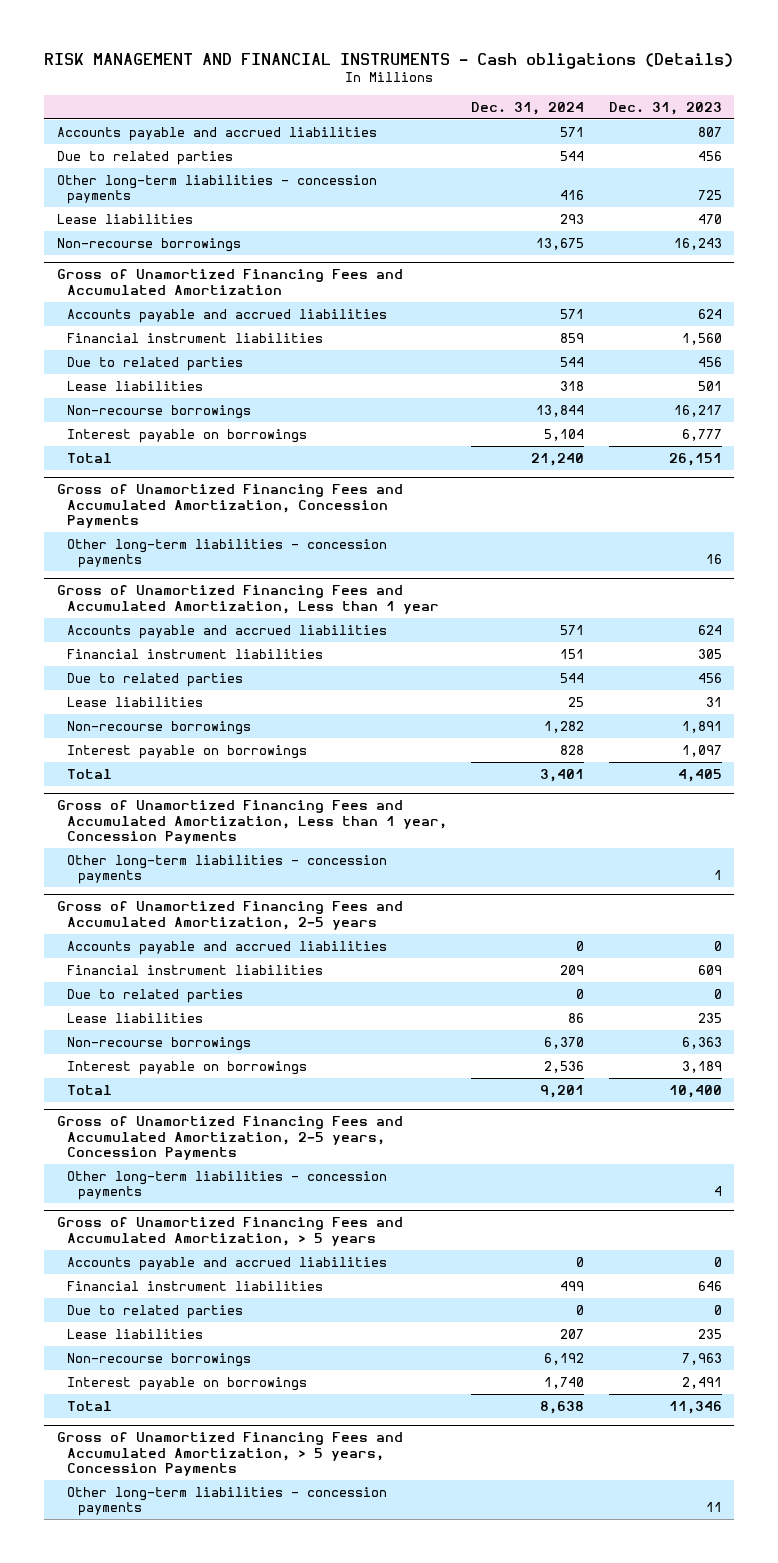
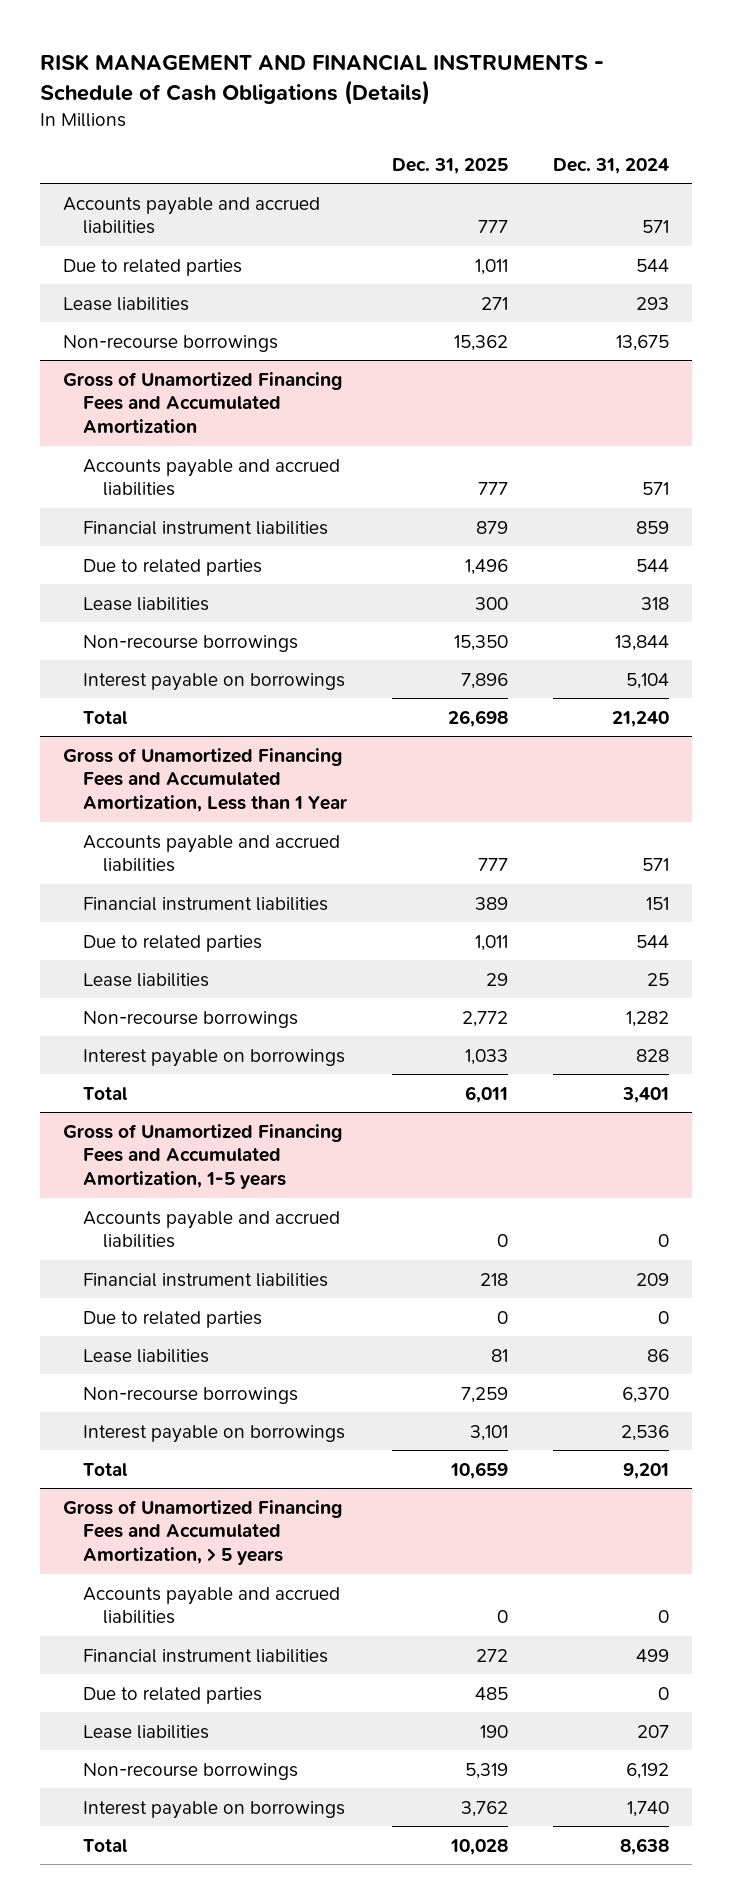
[44,52,734,69] RISK MANAGEMENT AND FINANCIAL INSTRUMENTS - Cash obligations (Details) -> [40,53,605,105] RISK MANAGEMENT AND FINANCIAL INSTRUMENTS - Schedule of Cash Obligations (Details)
[608,101,722,115] Dec. 31, 2023 -> none
none -> [392,157,509,174] Dec. 31, 2025
[56,174,377,205] Other long-term liabilities - concession payments -> none
[56,484,403,529] Gross of Unamortized Financing Fees and Accumulated Amortization, Concession Payments -> none
[67,538,388,569] Other long-term liabilities - concession payments -> none
[56,585,440,614] Gross of Unamortized Financing Fees and Accumulated Amortization, Less than 1 year -> [62,747,348,812] Gross of Unamortized Financing Fees and Accumulated Amortization, Less than 1 Year
[56,800,448,845] Gross of Unamortized Financing Fees and Accumulated Amortization, Less than 1 year, Concession Payments -> none
[67,854,388,885] Other long-term liabilities - concession payments -> none
[56,901,403,930] Gross of Unamortized Financing Fees and Accumulated Amortization, 2-5 years -> [62,1123,342,1189] Gross of Unamortized Financing Fees and Accumulated Amortization, 1-5 years
[56,1116,403,1161] Gross of Unamortized Financing Fees and Accumulated Amortization, 2-5 years, Concession Payments -> none
[67,1170,388,1201] Other long-term liabilities - concession payments -> none
[56,1432,403,1477] Gross of Unamortized Financing Fees and Accumulated Amortization, > 5 years, Concession Payments -> none
[67,1486,388,1517] Other long-term liabilities - concession payments -> none

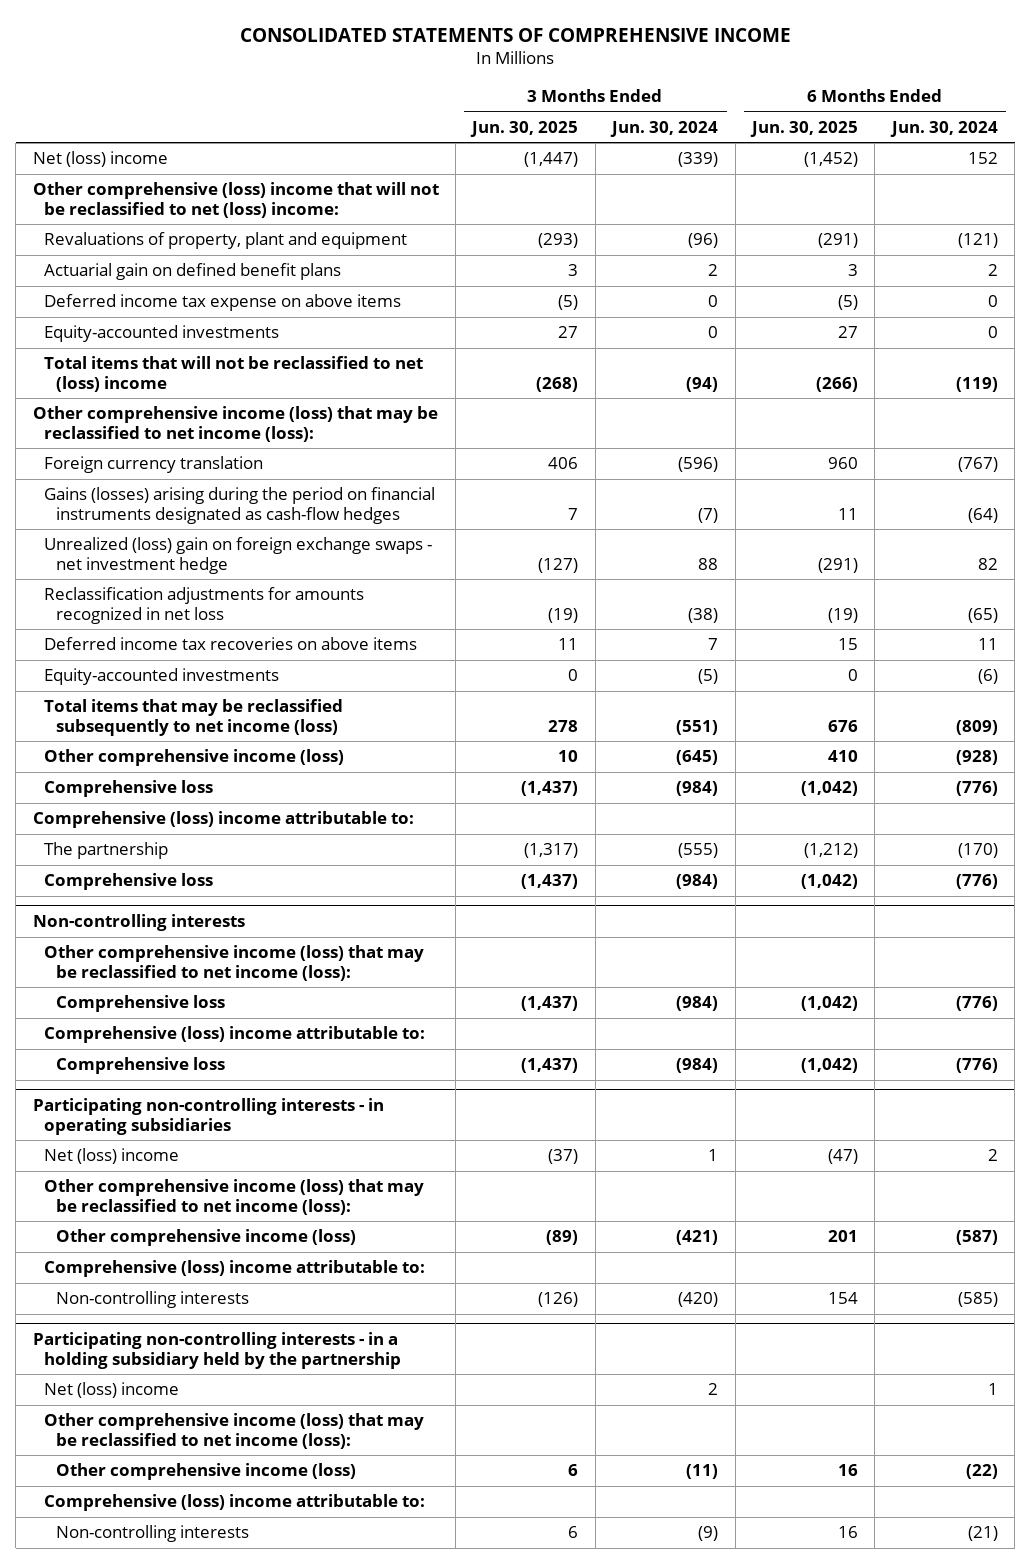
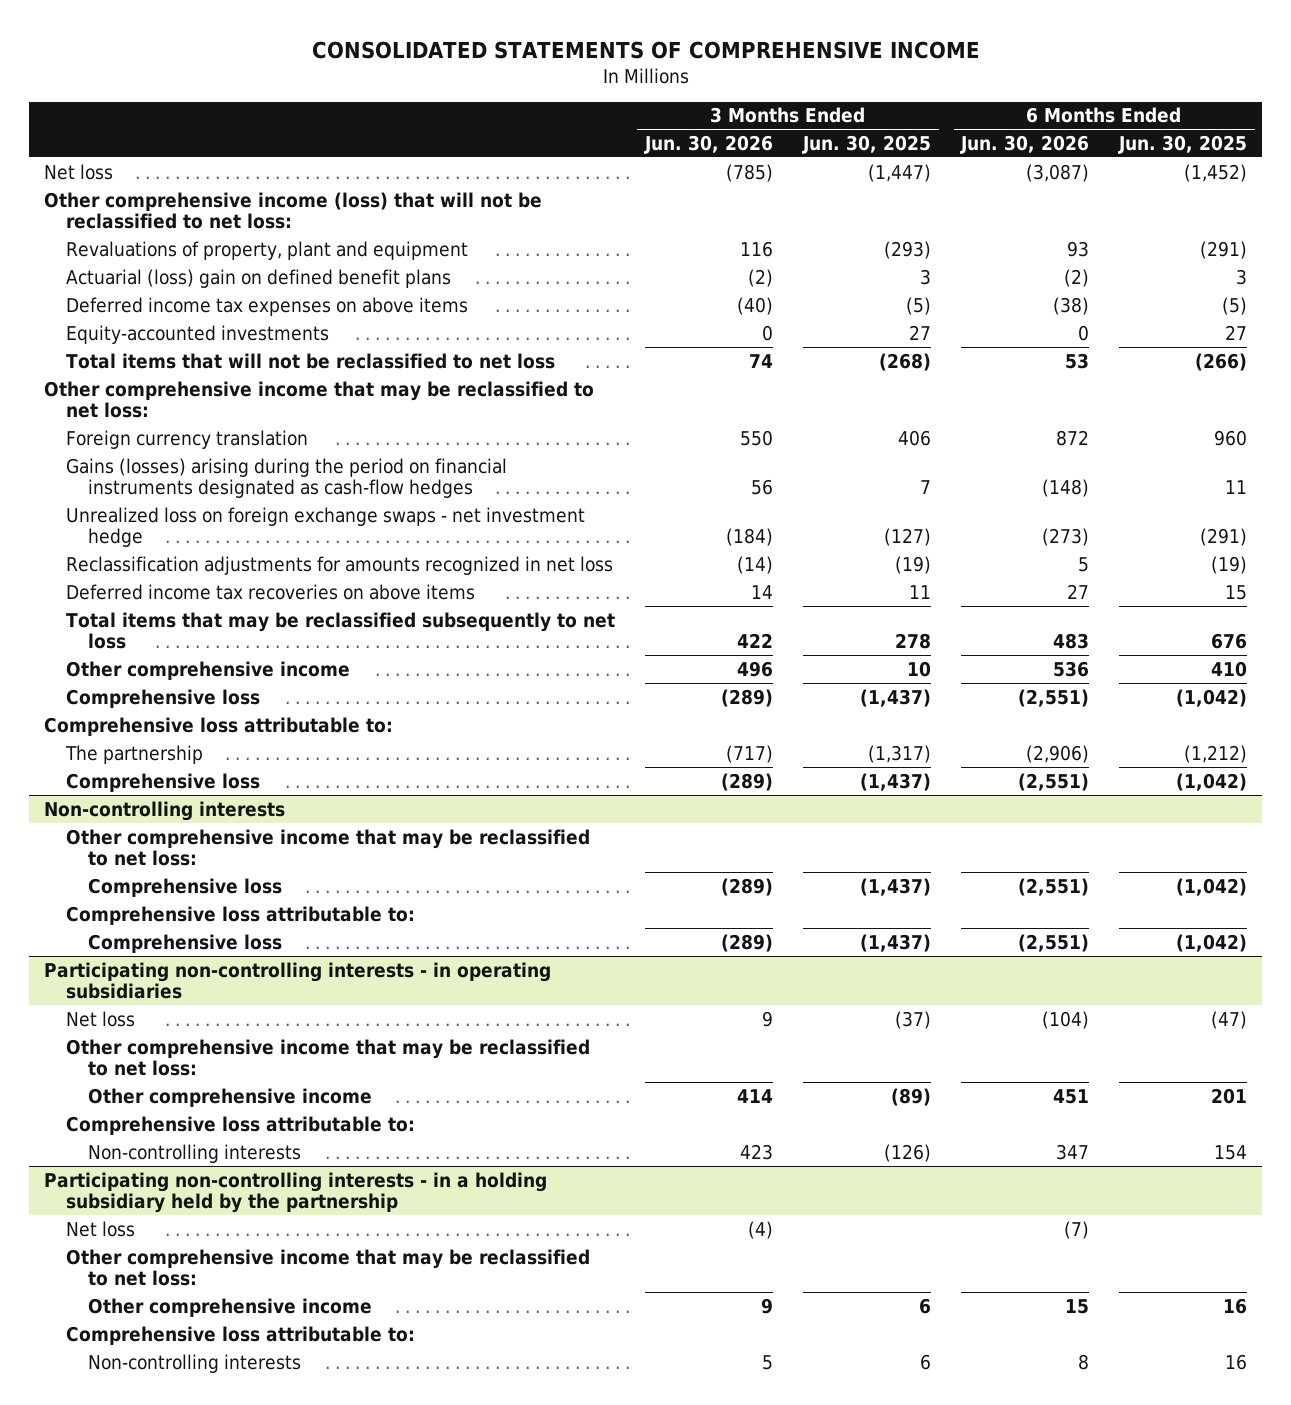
[610,120,719,137] Jun. 30, 2024 -> none
[889,120,998,137] Jun. 30, 2024 -> none
none -> [643,134,773,154] Jun. 30, 2026
none -> [960,134,1090,154] Jun. 30, 2026
[32,151,168,168] Net (loss) income -> [43,163,113,180] Net loss
[32,182,439,218] Other comprehensive (loss) income that will not be reclassified to net (loss) income: -> [43,191,542,230] Other comprehensive income (loss) that will not be reclassified to net loss:
[44,263,342,281] Actuarial gain on defined benefit plans -> [65,268,451,288] Actuarial (loss) gain on defined benefit plans
[44,294,402,312] Deferred income tax expense on above items -> [65,296,468,316] Deferred income tax expenses on above items
[44,356,424,392] Total items that will not be reclassified to net (loss) income -> [65,352,555,369] Total items that will not be reclassified to net loss
[32,406,438,442] Other comprehensive income (loss) that may be reclassified to net income (loss): -> [43,380,594,419] Other comprehensive income that may be reclassified to net loss:
[44,537,433,574] Unrealized (loss) gain on foreign exchange swaps - net investment hedge -> [65,506,585,548] Unrealized loss on foreign exchange swaps - net investment hedge
[44,668,280,686] Equity-accounted investments -> none
[44,699,344,736] Total items that may be reclassified subsequently to net income (loss) -> [65,611,615,650] Total items that may be reclassified subsequently to net loss
[44,749,345,767] Other comprehensive income (loss) -> [65,660,350,680] Other comprehensive income
[32,811,414,829] Comprehensive (loss) income attributable to: -> [43,716,393,736] Comprehensive loss attributable to:
[44,945,425,981] Other comprehensive income (loss) that may be reclassified to net income (loss): -> [65,828,590,867] Other comprehensive income that may be reclassified to net loss:
[44,1026,426,1044] Comprehensive (loss) income attributable to: -> [65,905,415,925] Comprehensive loss attributable to:
[44,1148,180,1165] Net (loss) income -> [65,1010,135,1027] Net loss
[44,1179,425,1215] Other comprehensive income (loss) that may be reclassified to net income (loss): -> [65,1038,590,1077] Other comprehensive income that may be reclassified to net loss:
[56,1229,357,1247] Other comprehensive income (loss) -> [87,1087,372,1107] Other comprehensive income
[44,1260,426,1278] Comprehensive (loss) income attributable to: -> [65,1115,415,1135] Comprehensive loss attributable to:
[44,1382,180,1399] Net (loss) income -> [65,1220,135,1237] Net loss
[44,1413,425,1449] Other comprehensive income (loss) that may be reclassified to net income (loss): -> [65,1248,590,1287] Other comprehensive income that may be reclassified to net loss:
[56,1463,357,1481] Other comprehensive income (loss) -> [87,1297,372,1317] Other comprehensive income
[44,1494,426,1512] Comprehensive (loss) income attributable to: -> [65,1325,415,1345] Comprehensive loss attributable to:

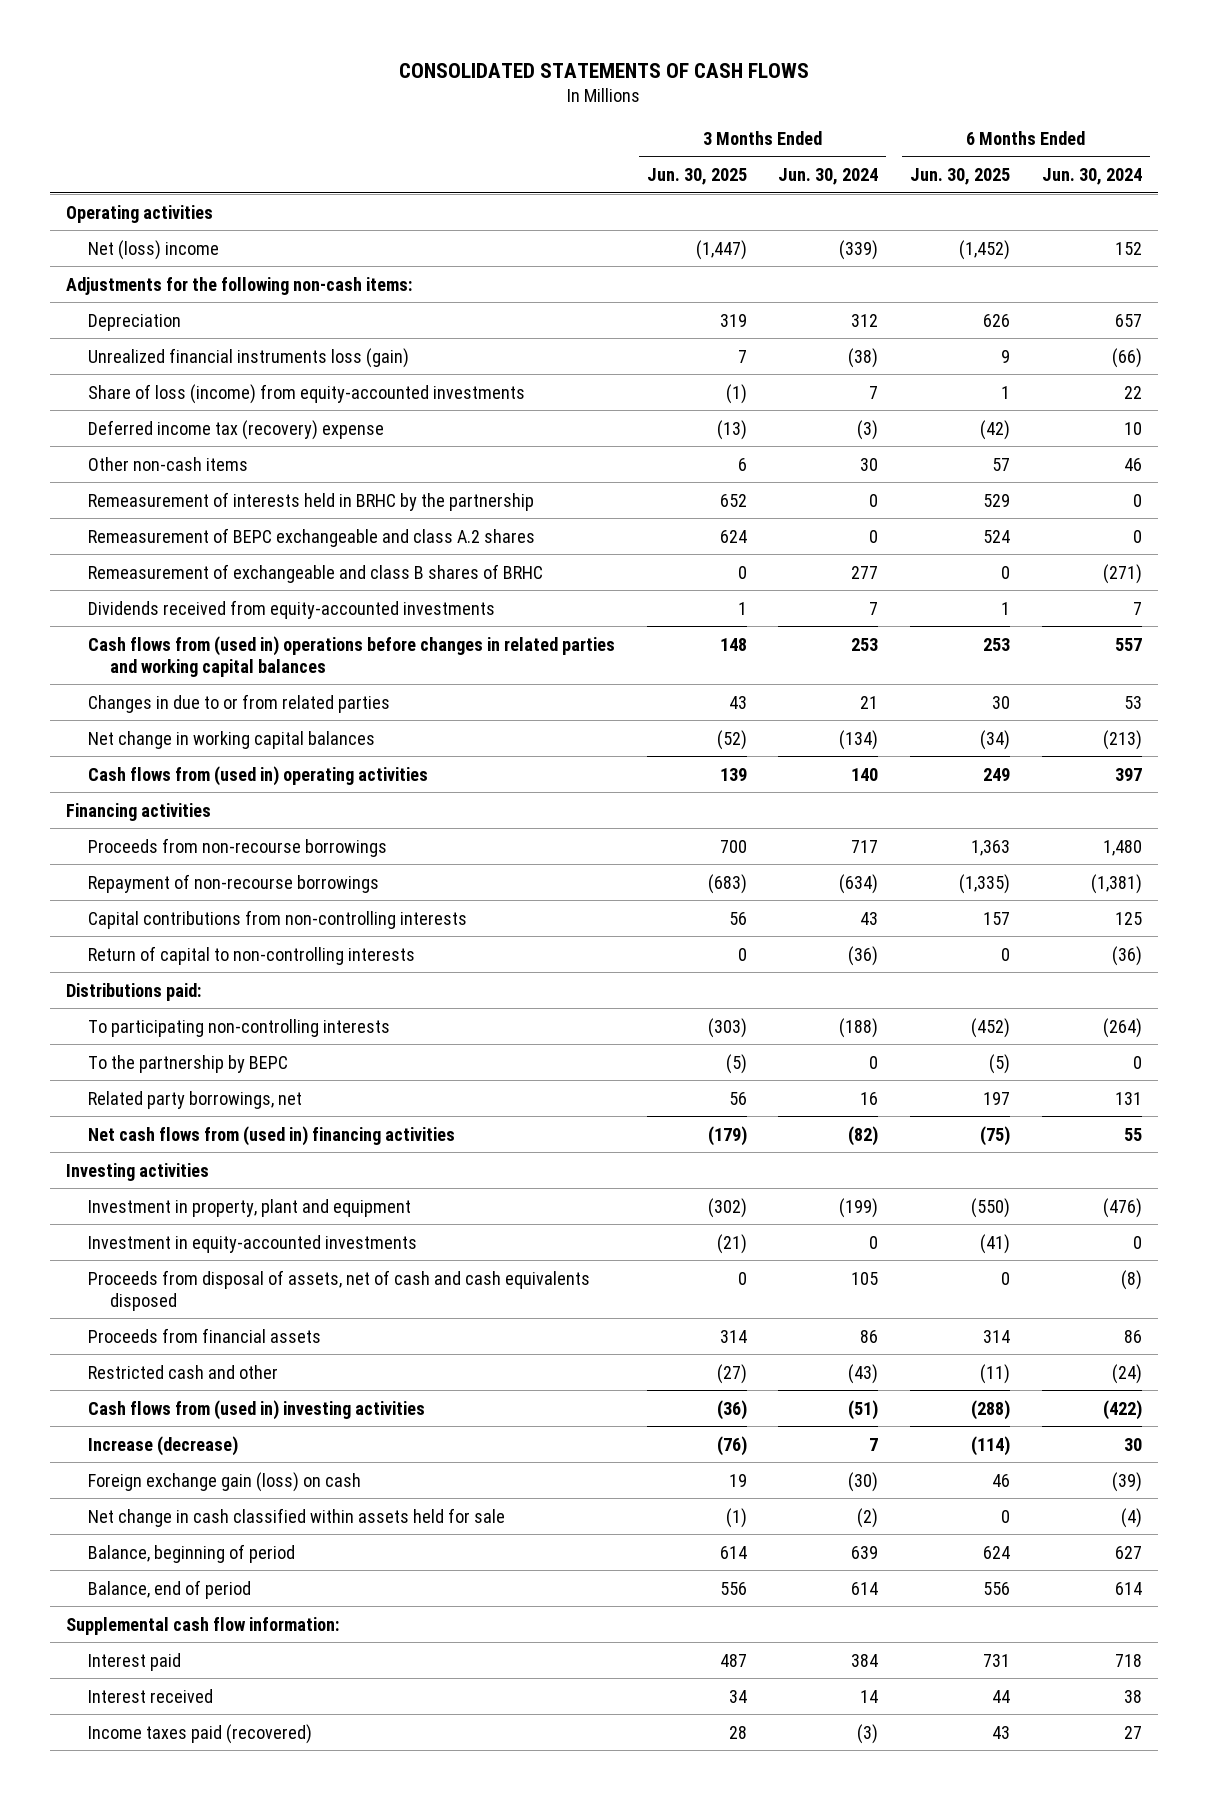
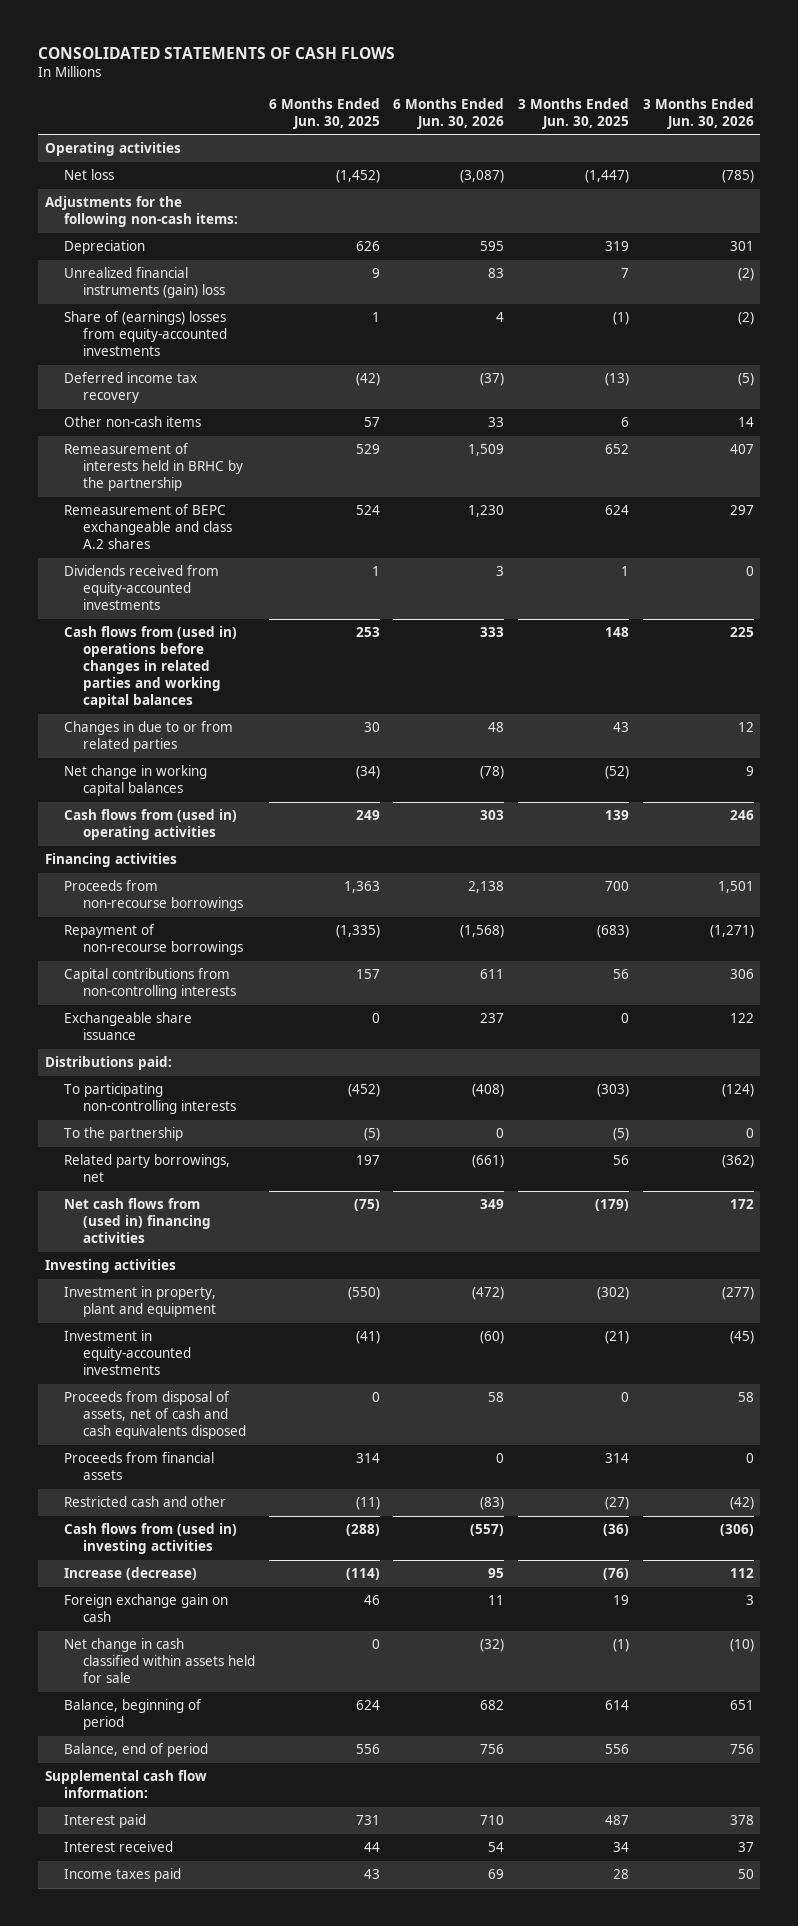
[778,168,879,186] Jun. 30, 2024 -> none
[1041,168,1142,186] Jun. 30, 2024 -> none
none -> [393,97,505,129] 6 Months Ended Jun. 30, 2026
none -> [642,97,754,129] 3 Months Ended Jun. 30, 2026
[87,239,219,260] Net (loss) income -> [63,169,114,181] Net loss
[87,347,409,368] Unrealized financial instruments loss (gain) -> [63,267,225,299] Unrealized financial instruments (gain) loss
[87,383,525,404] Share of loss (income) from equity-accounted investments -> [63,311,227,357] Share of (earnings) losses from equity-accounted investments
[87,419,384,440] Deferred income tax (recovery) expense -> [63,372,197,404] Deferred income tax recovery
[87,563,543,583] Remeasurement of exchangeable and class B shares of BRHC -> none
[87,945,415,965] Return of capital to non-controlling interests -> none
none -> [63,1012,192,1041] Exchangeable share issuance
[87,1054,288,1073] To the partnership by BEPC -> [63,1127,183,1142] To the partnership
[87,1471,361,1492] Foreign exchange gain (loss) on cash -> [63,1594,228,1623] Foreign exchange gain on cash
[87,1723,312,1744] Income taxes paid (recovered) -> [63,1868,181,1883] Income taxes paid

